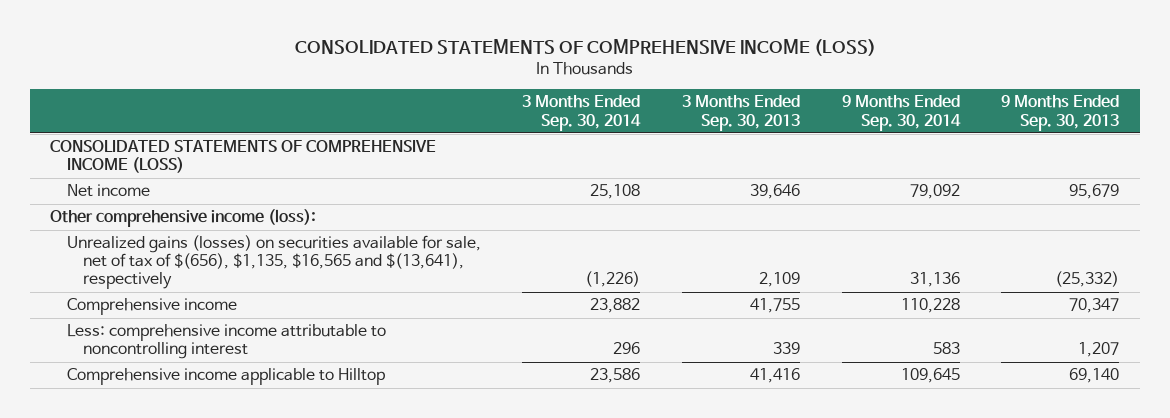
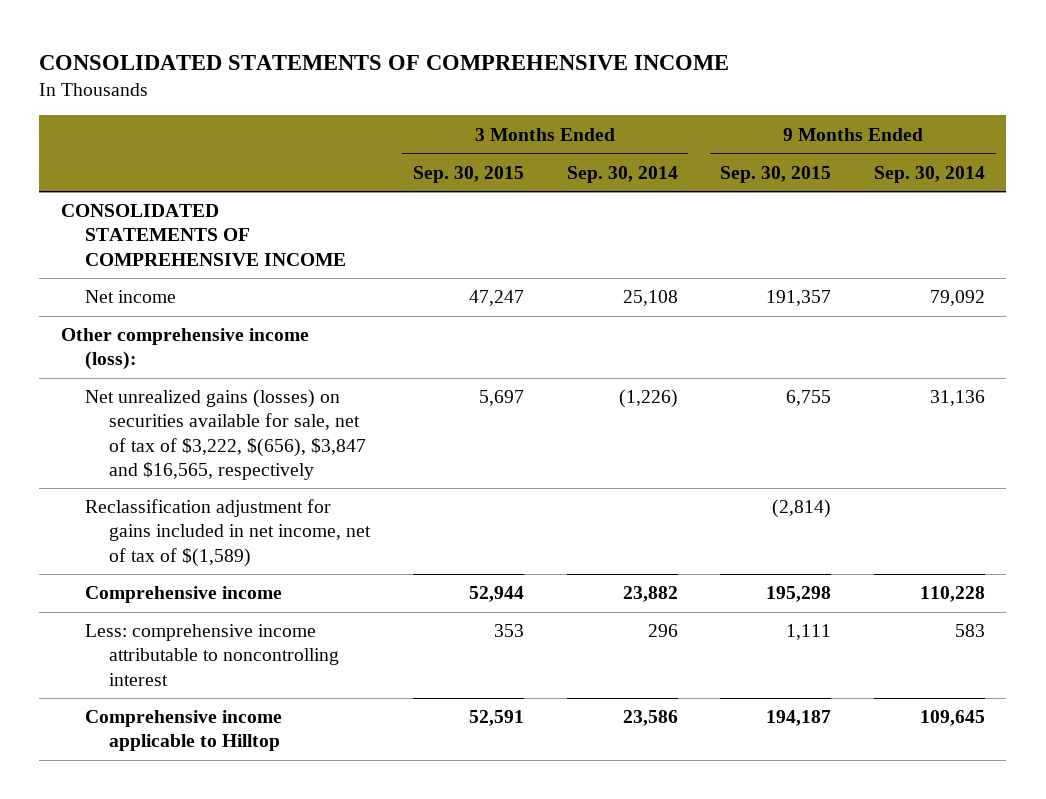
[294,39,876,57] CONSOLIDATED STATEMENTS OF COMPREHENSIVE INCOME (LOSS) -> [39,54,730,70] CONSOLIDATED STATEMENTS OF COMPREHENSIVE INCOME
[681,95,800,131] 3 Months Ended Sep. 30, 2013 -> none
[1001,95,1120,131] 9 Months Ended Sep. 30, 2013 -> none
none -> [413,165,525,183] Sep. 30, 2015
none -> [720,165,832,183] Sep. 30, 2015
[50,140,437,174] CONSOLIDATED STATEMENTS OF COMPREHENSIVE INCOME (LOSS) -> [60,204,347,266] CONSOLIDATED STATEMENTS OF COMPREHENSIVE INCOME
[66,235,481,290] Unrealized gains (losses) on securities available for sale, net of tax of $(656), $1,135, $16,565 and $(13,641), respectively -> [85,389,367,480] Net unrealized gains (losses) on securities available for sale, net of tax of $3,222, $(656), $3,847 and $16,565, respectively
none -> [85,499,372,567] Reclassification adjustment for gains included in net income, net of tax of $(1,589)

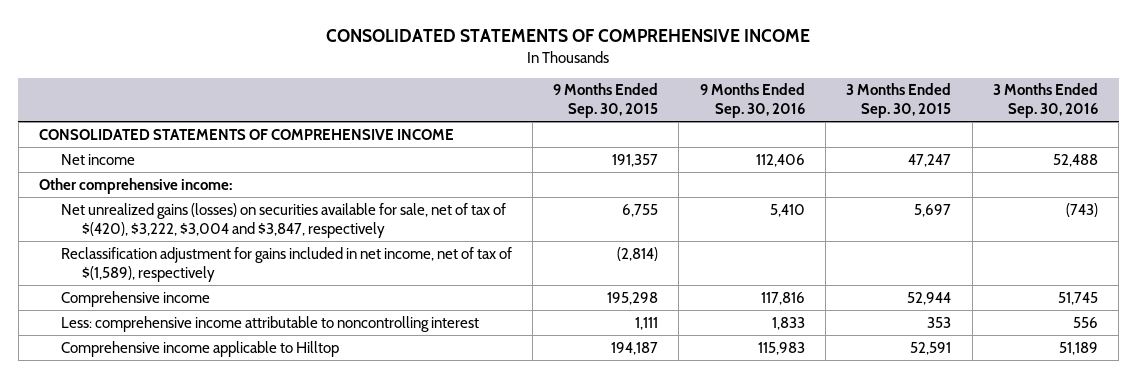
[566,165,678,183] Sep. 30, 2014 -> none
[873,165,985,183] Sep. 30, 2014 -> none
none -> [699,83,805,119] 9 Months Ended Sep. 30, 2016
none -> [992,83,1098,119] 3 Months Ended Sep. 30, 2016
[60,328,309,371] Other comprehensive income (loss): -> [39,177,233,194] Other comprehensive income:
[85,389,367,480] Net unrealized gains (losses) on securities available for sale, net of tax of $3,222, $(656), $3,847 and $16,565, respectively -> [60,202,506,238] Net unrealized gains (losses) on securities available for sale, net of tax of $(420), $3,222, $3,004 and $3,847, respectively
[85,499,372,567] Reclassification adjustment for gains included in net income, net of tax of $(1,589) -> [60,246,512,282] Reclassification adjustment for gains included in net income, net of tax of $(1,589), respectively

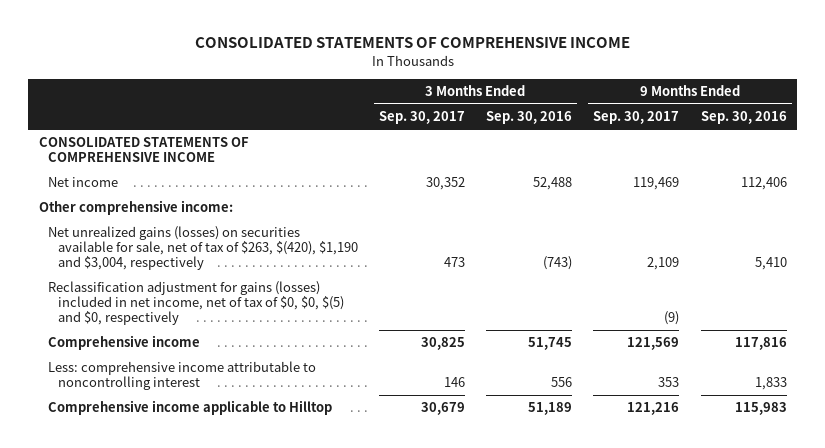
[553,83,659,119] 9 Months Ended Sep. 30, 2015 -> none
[846,83,952,119] 3 Months Ended Sep. 30, 2015 -> none
none -> [378,111,465,125] Sep. 30, 2017
none -> [593,111,680,125] Sep. 30, 2017
[60,202,506,238] Net unrealized gains (losses) on securities available for sale, net of tax of $(420), $3,222, $3,004 and $3,847, respectively -> [48,226,358,271] Net unrealized gains (losses) on securities available for sale, net of tax of $263, $(420), $1,190 and $3,004, respectively
[60,246,512,282] Reclassification adjustment for gains included in net income, net of tax of $(1,589), respectively -> [48,281,344,326] Reclassification adjustment for gains (losses) included in net income, net of tax of $0, $0, $(5) and $0, respectively

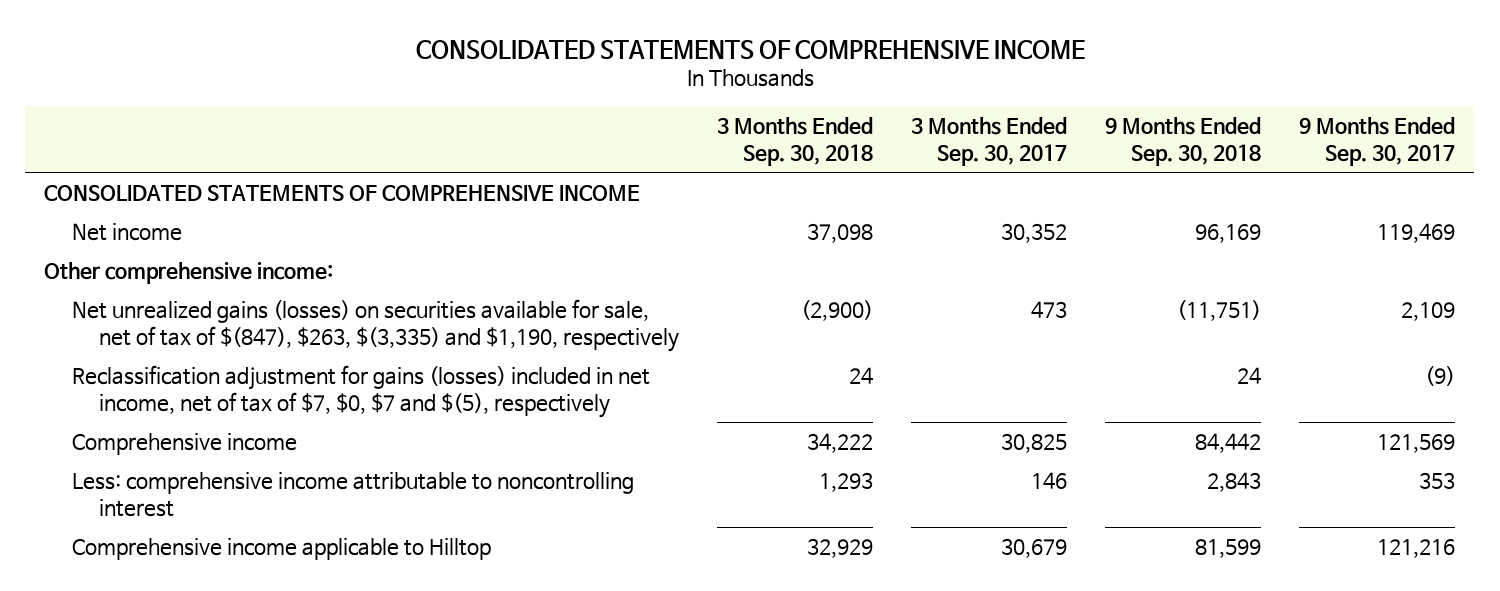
[486,111,573,125] Sep. 30, 2016 -> none
[700,111,787,125] Sep. 30, 2016 -> none
none -> [717,117,874,166] 3 Months Ended Sep. 30, 2018
none -> [1105,117,1262,166] 9 Months Ended Sep. 30, 2018
[48,226,358,271] Net unrealized gains (losses) on securities available for sale, net of tax of $263, $(420), $1,190 and $3,004, respectively -> [71,299,680,352] Net unrealized gains (losses) on securities available for sale, net of tax of $(847), $263, $(3,335) and $1,190, respectively
[48,281,344,326] Reclassification adjustment for gains (losses) included in net income, net of tax of $0, $0, $(5) and $0, respectively -> [71,365,650,418] Reclassification adjustment for gains (losses) included in net income, net of tax of $7, $0, $7 and $(5), respectively

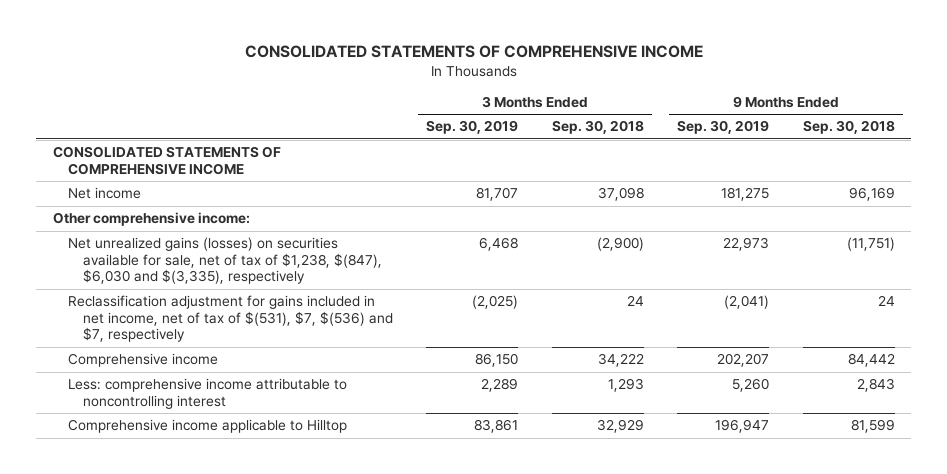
[911,117,1068,166] 3 Months Ended Sep. 30, 2017 -> none
[1299,117,1456,166] 9 Months Ended Sep. 30, 2017 -> none
none -> [426,120,519,135] Sep. 30, 2019
none -> [677,120,770,135] Sep. 30, 2019
[71,299,680,352] Net unrealized gains (losses) on securities available for sale, net of tax of $(847), $263, $(3,335) and $1,190, respectively -> [67,237,382,285] Net unrealized gains (losses) on securities available for sale, net of tax of $1,238, $(847), $6,030 and $(3,335), respectively
[71,365,650,418] Reclassification adjustment for gains (losses) included in net income, net of tax of $7, $0, $7 and $(5), respectively -> [67,295,393,343] Reclassification adjustment for gains included in net income, net of tax of $(531), $7, $(536) and $7, respectively

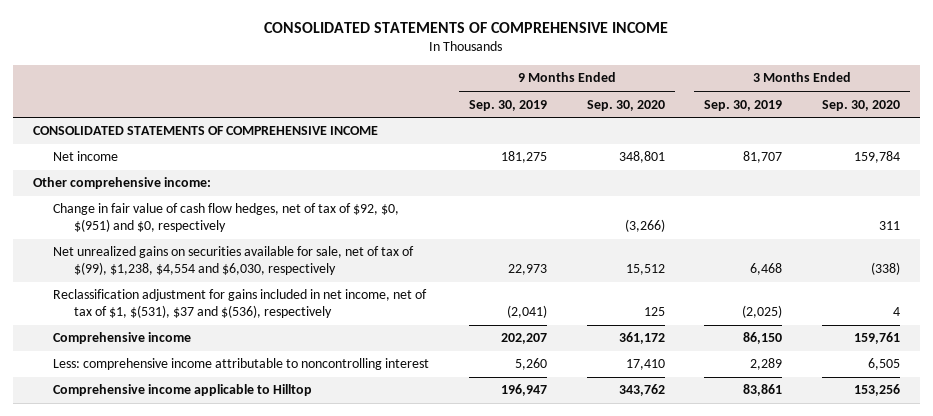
[551,120,644,135] Sep. 30, 2018 -> none
[802,120,895,135] Sep. 30, 2018 -> none
none -> [586,99,665,111] Sep. 30, 2020
none -> [822,99,901,111] Sep. 30, 2020
none -> [53,203,400,232] Change in fair value of cash flow hedges, net of tax of $92, $0, $(951) and $0, respectively
[67,237,382,285] Net unrealized gains (losses) on securities available for sale, net of tax of $1,238, $(847), $6,030 and $(3,335), respectively -> [53,246,415,275] Net unrealized gains on securities available for sale, net of tax of $(99), $1,238, $4,554 and $6,030, respectively
[67,295,393,343] Reclassification adjustment for gains included in net income, net of tax of $(531), $7, $(536) and $7, respectively -> [53,289,428,318] Reclassification adjustment for gains included in net income, net of tax of $1, $(531), $37 and $(536), respectively

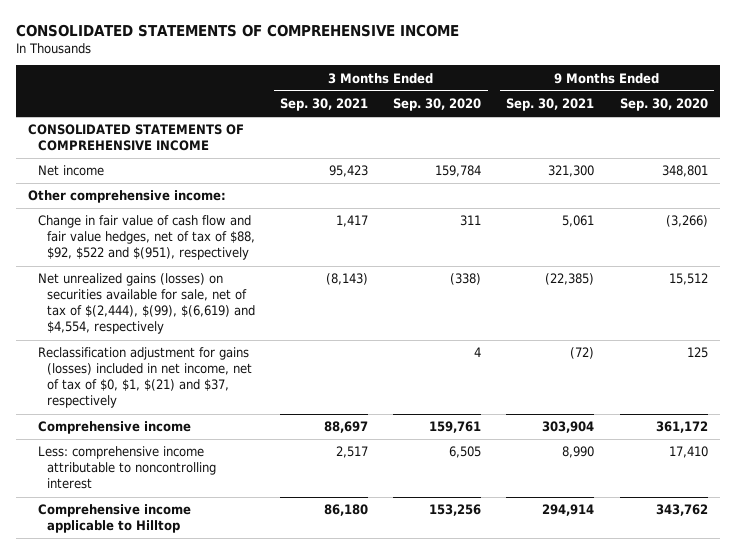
[468,99,547,111] Sep. 30, 2019 -> none
[704,99,783,111] Sep. 30, 2019 -> none
none -> [280,98,369,112] Sep. 30, 2021
none -> [506,98,595,112] Sep. 30, 2021
[53,203,400,232] Change in fair value of cash flow hedges, net of tax of $92, $0, $(951) and $0, respectively -> [37,215,256,261] Change in fair value of cash flow and fair value hedges, net of tax of $88, $92, $522 and $(951), respectively
[53,246,415,275] Net unrealized gains on securities available for sale, net of tax of $(99), $1,238, $4,554 and $6,030, respectively -> [37,273,256,335] Net unrealized gains (losses) on securities available for sale, net of tax of $(2,444), $(99), $(6,619) and $4,554, respectively
[53,289,428,318] Reclassification adjustment for gains included in net income, net of tax of $1, $(531), $37 and $(536), respectively -> [37,347,253,409] Reclassification adjustment for gains (losses) included in net income, net of tax of $0, $1, $(21) and $37, respectively

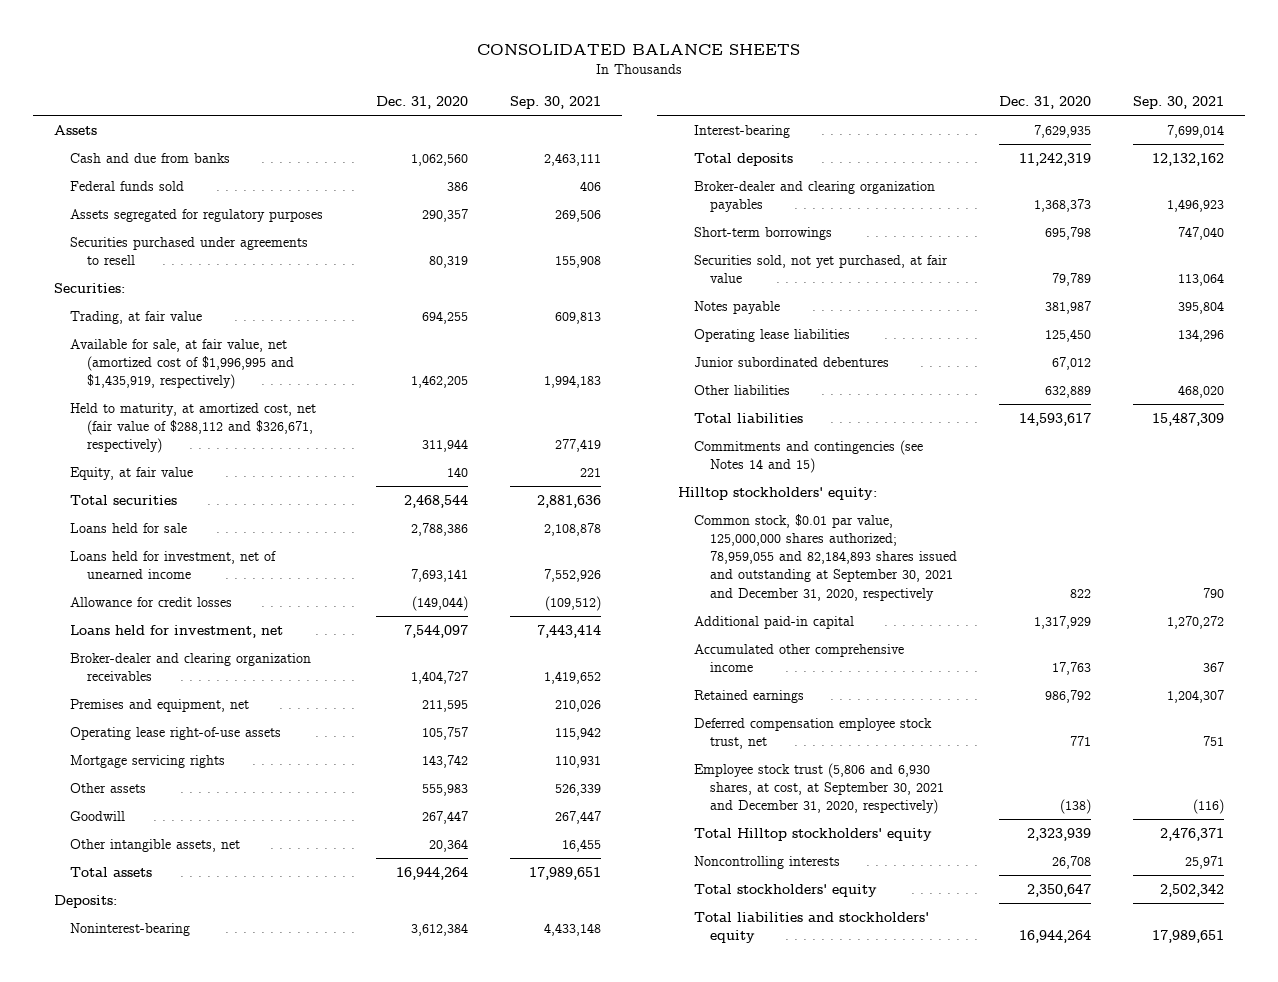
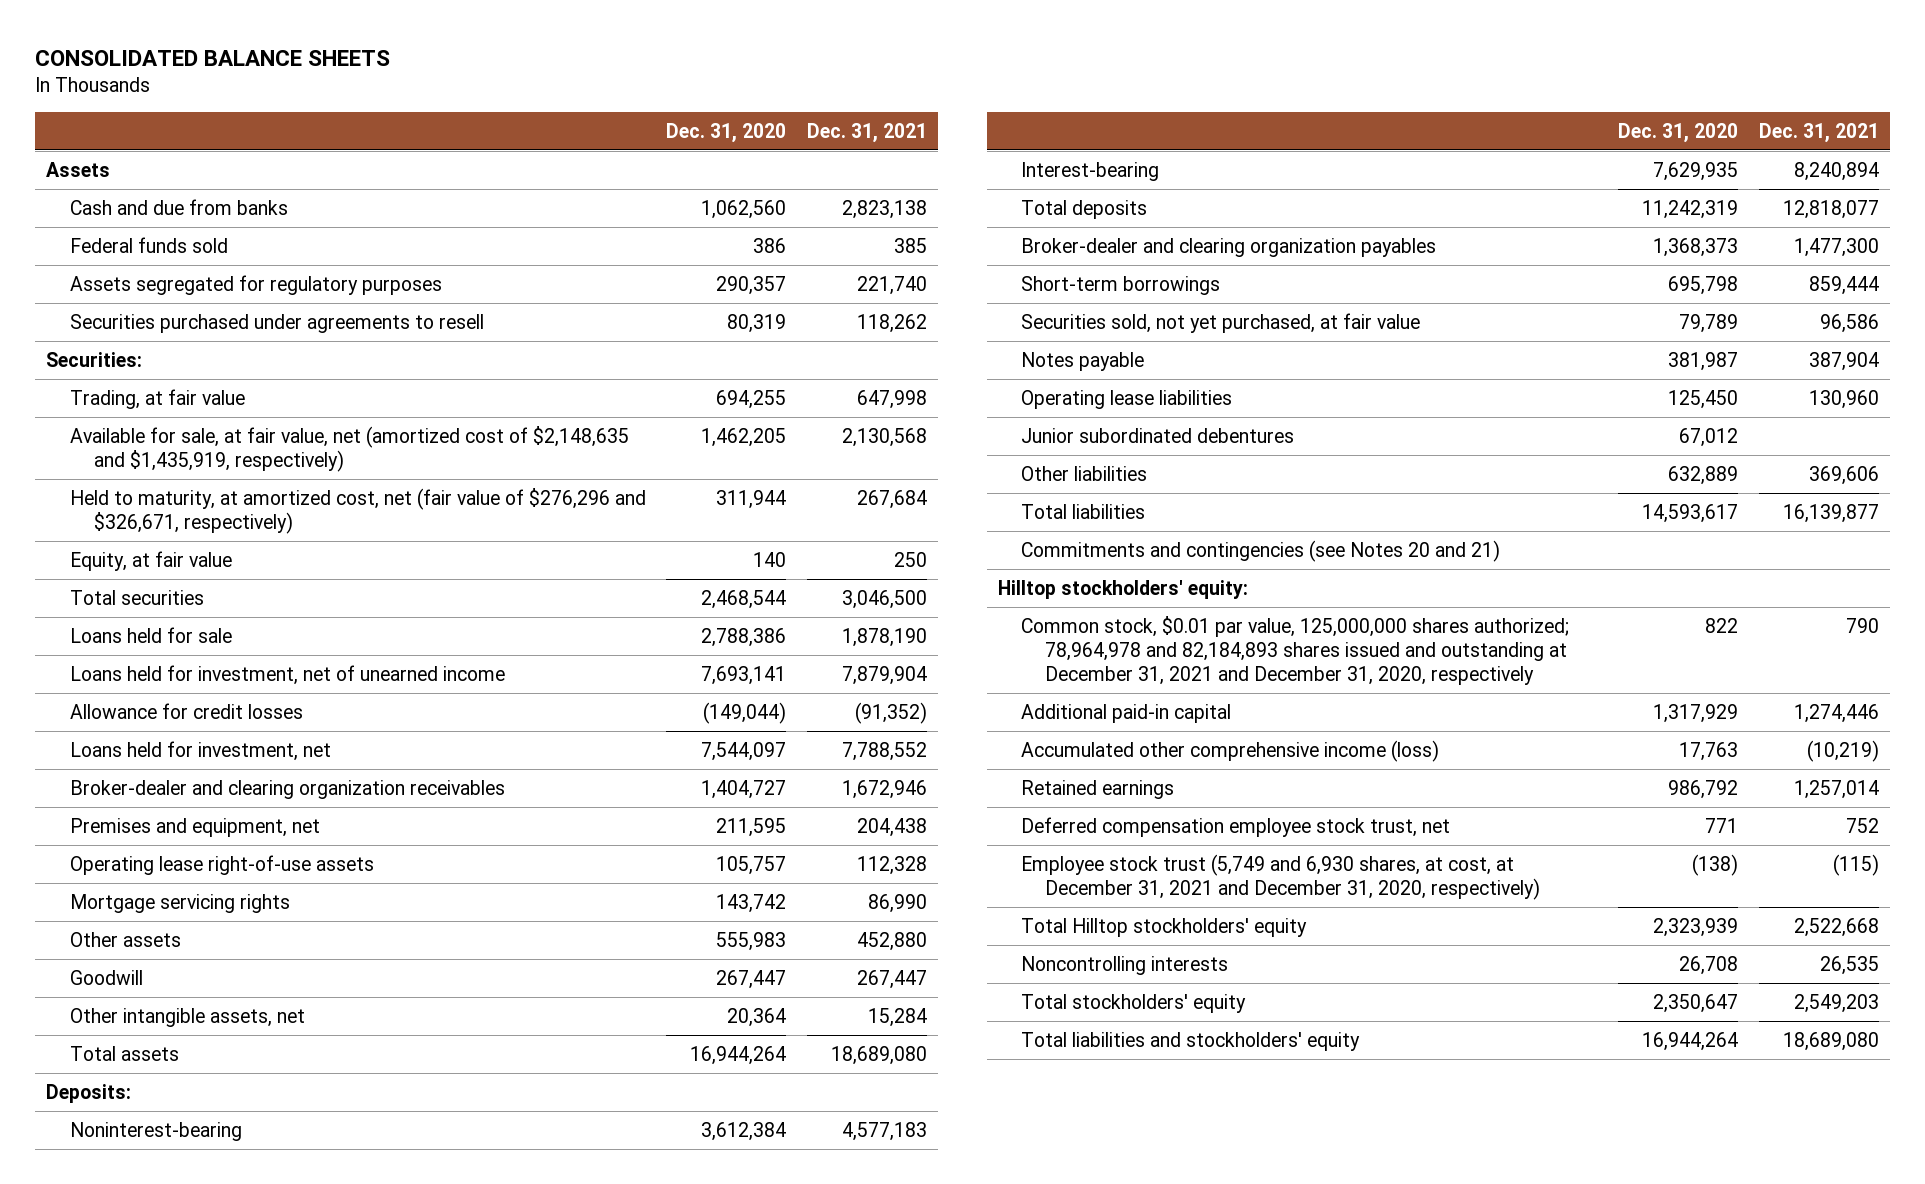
[509,96,601,110] Sep. 30, 2021 -> none
none -> [807,122,928,143] Dec. 31, 2021
[70,338,294,390] Available for sale, at fair value, net (amortized cost of $1,996,995 and $1,435,919, respectively) -> [69,425,629,473] Available for sale, at fair value, net (amortized cost of $2,148,635 and $1,435,919, respectively)
[70,402,317,454] Held to maturity, at amortized cost, net (fair value of $288,112 and $326,671, respectively) -> [69,487,646,535] Held to maturity, at amortized cost, net (fair value of $276,296 and $326,671, respectively)
[693,439,923,473] Commitments and contingencies (see Notes 14 and 15) -> [1021,539,1501,562] Commitments and contingencies (see Notes 20 and 21)
[693,513,958,601] Common stock, $0.01 par value, 125,000,000 shares authorized; 78,959,055 and 82,184,893 shares issued and outstanding at September 30, 2021 and December 31, 2020, respectively -> [1021,615,1570,686] Common stock, $0.01 par value, 125,000,000 shares authorized; 78,964,978 and 82,184,893 shares issued and outstanding at December 31, 2021 and December 31, 2020, respectively
[693,643,904,672] Accumulated other comprehensive income -> [1021,739,1440,762] Accumulated other comprehensive income (loss)
[693,762,945,815] Employee stock trust (5,806 and 6,930 shares, at cost, at September 30, 2021 and December 31, 2020, respectively) -> [1021,853,1541,901] Employee stock trust (5,749 and 6,930 shares, at cost, at December 31, 2021 and December 31, 2020, respectively)

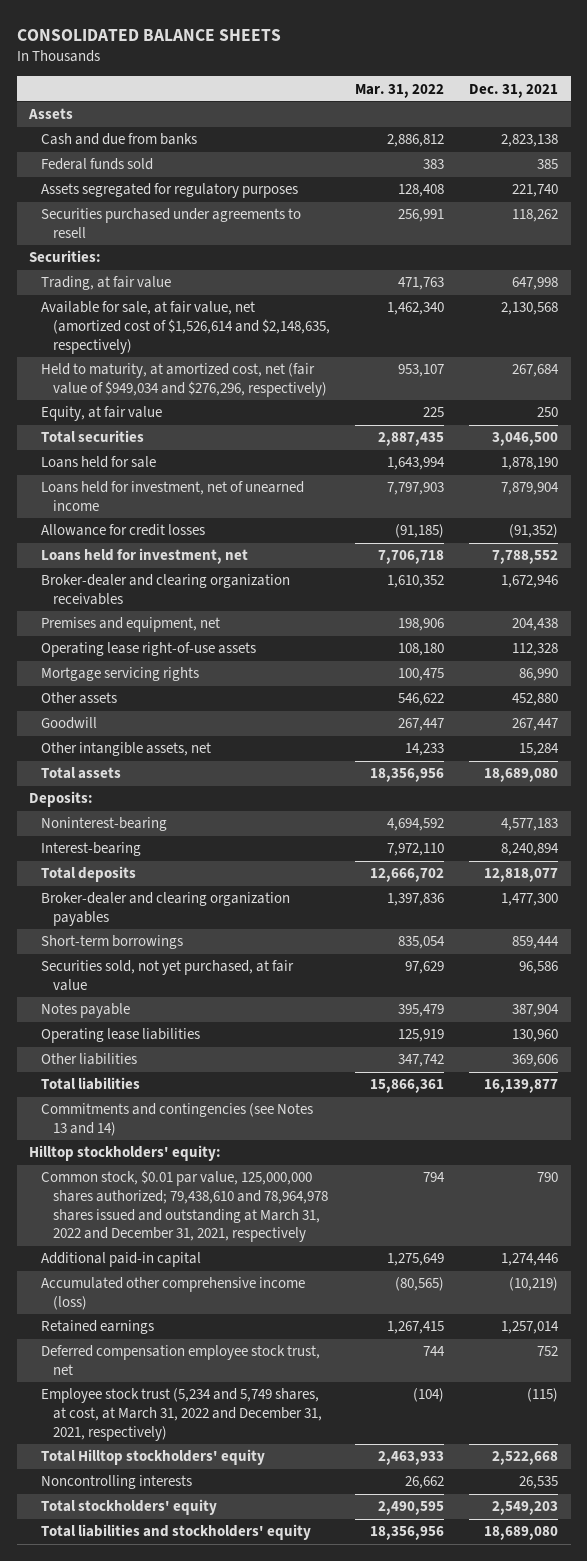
[666,122,787,143] Dec. 31, 2020 -> none
none -> [354,83,444,98] Mar. 31, 2022
[69,425,629,473] Available for sale, at fair value, net (amortized cost of $2,148,635 and $1,435,919, respectively) -> [41,301,330,354] Available for sale, at fair value, net (amortized cost of $1,526,614 and $2,148,635, respectively)
[69,487,646,535] Held to maturity, at amortized cost, net (fair value of $276,296 and $326,671, respectively) -> [41,363,327,397] Held to maturity, at amortized cost, net (fair value of $949,034 and $276,296, respectively)
[1021,427,1295,443] Junior subordinated debentures -> none
[1021,539,1501,562] Commitments and contingencies (see Notes 20 and 21) -> [41,1103,314,1136] Commitments and contingencies (see Notes 13 and 14)
[1021,615,1570,686] Common stock, $0.01 par value, 125,000,000 shares authorized; 78,964,978 and 82,184,893 shares issued and outstanding at December 31, 2021 and December 31, 2020, respectively -> [41,1170,328,1243] Common stock, $0.01 par value, 125,000,000 shares authorized; 79,438,610 and 78,964,978 shares issued and outstanding at March 31, 2022 and December 31, 2021, respectively
[1021,853,1541,901] Employee stock trust (5,749 and 6,930 shares, at cost, at December 31, 2021 and December 31, 2020, respectively) -> [41,1388,322,1441] Employee stock trust (5,234 and 5,749 shares, at cost, at March 31, 2022 and December 31, 2021, respectively)

